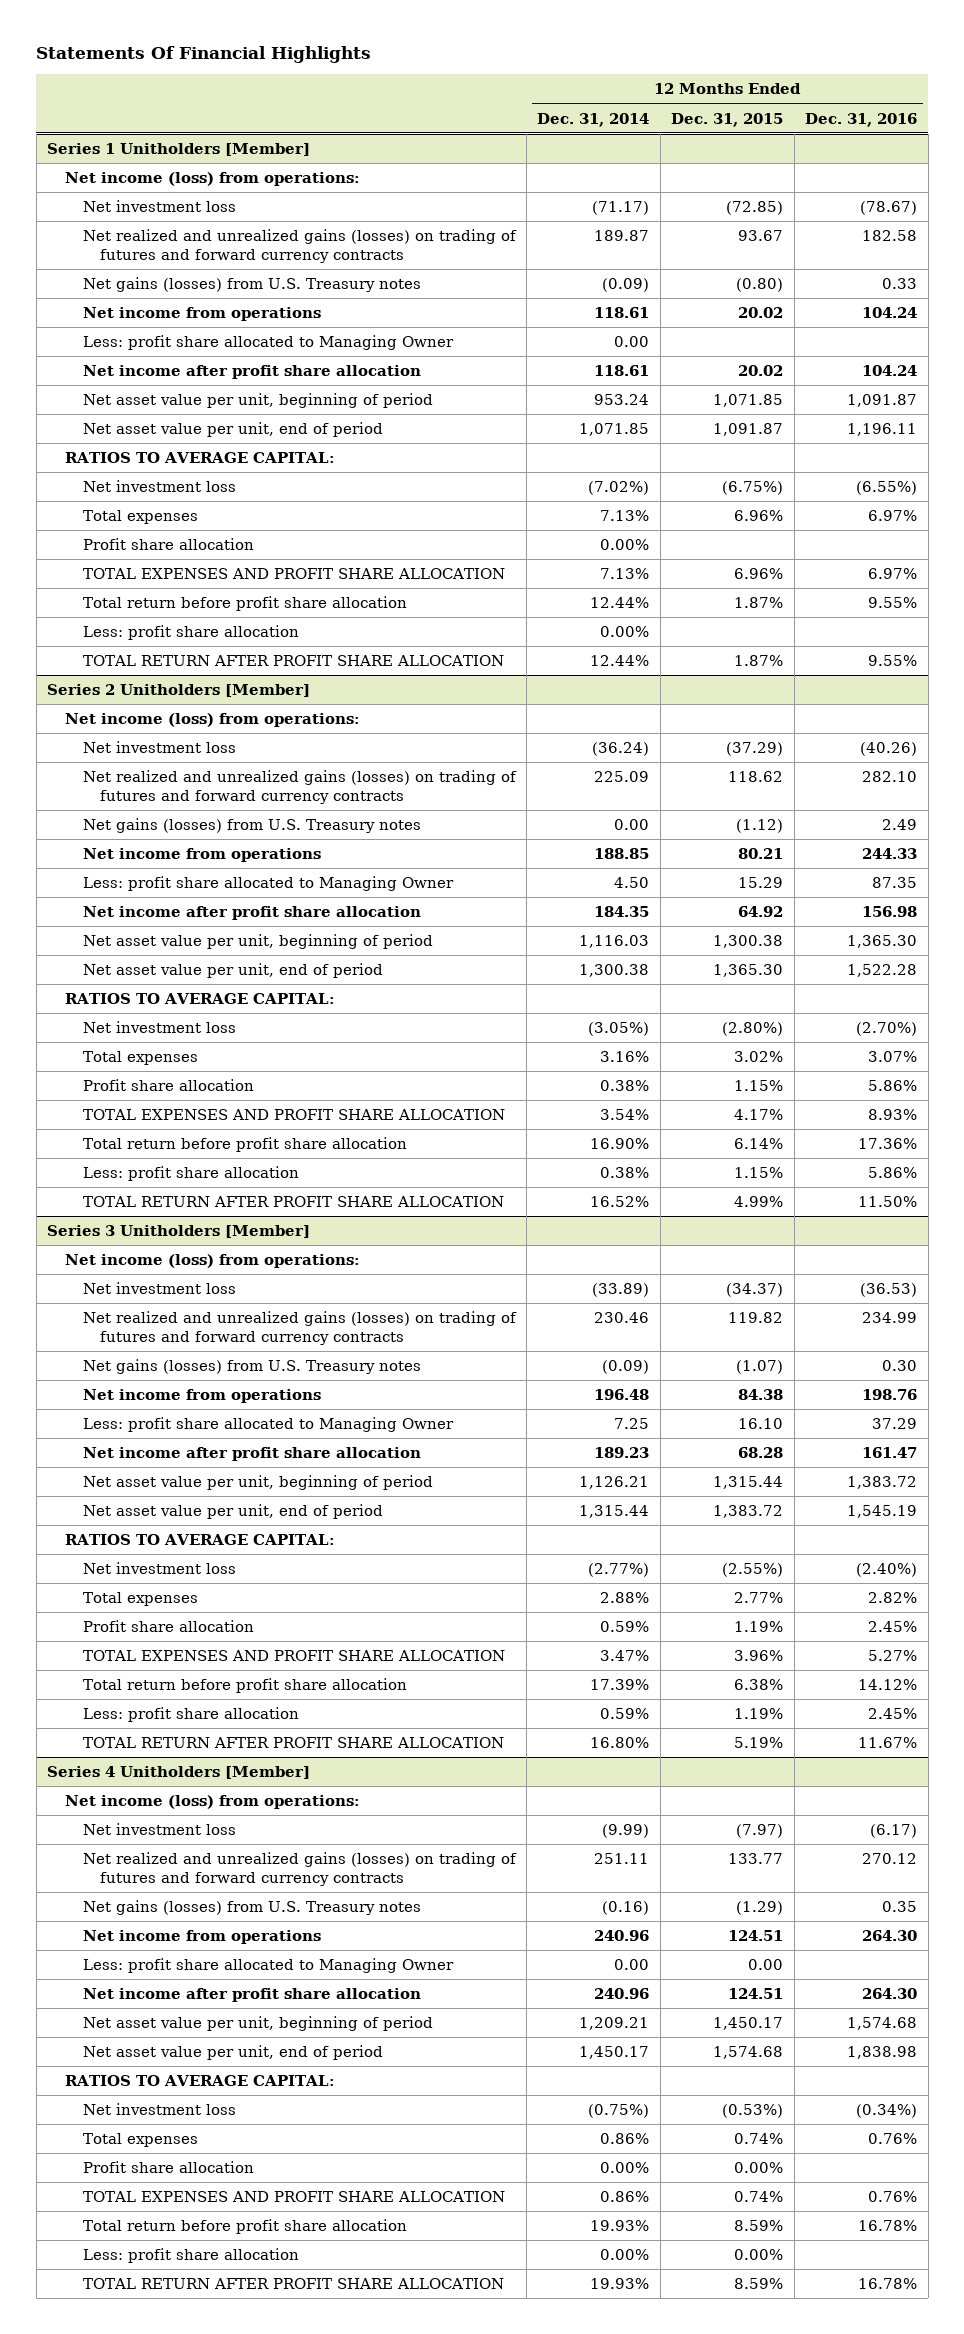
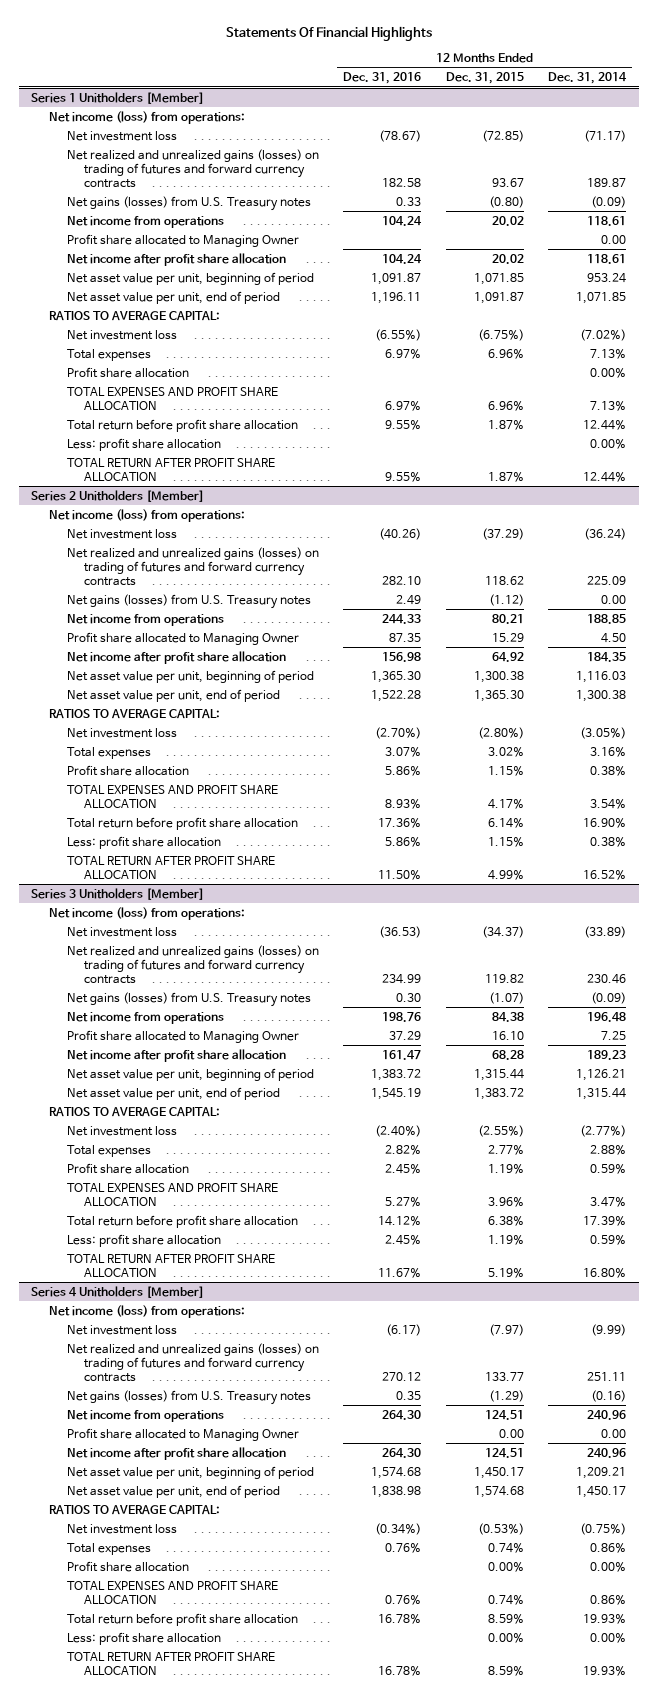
[82,335,454,351] Less: profit share allocated to Managing Owner -> [66,233,299,247] Profit share allocated to Managing Owner
[82,876,454,892] Less: profit share allocated to Managing Owner -> [66,631,299,645] Profit share allocated to Managing Owner
[82,1417,454,1433] Less: profit share allocated to Managing Owner -> [66,1029,299,1043] Profit share allocated to Managing Owner
[82,1958,454,1974] Less: profit share allocated to Managing Owner -> [66,1427,299,1441] Profit share allocated to Managing Owner

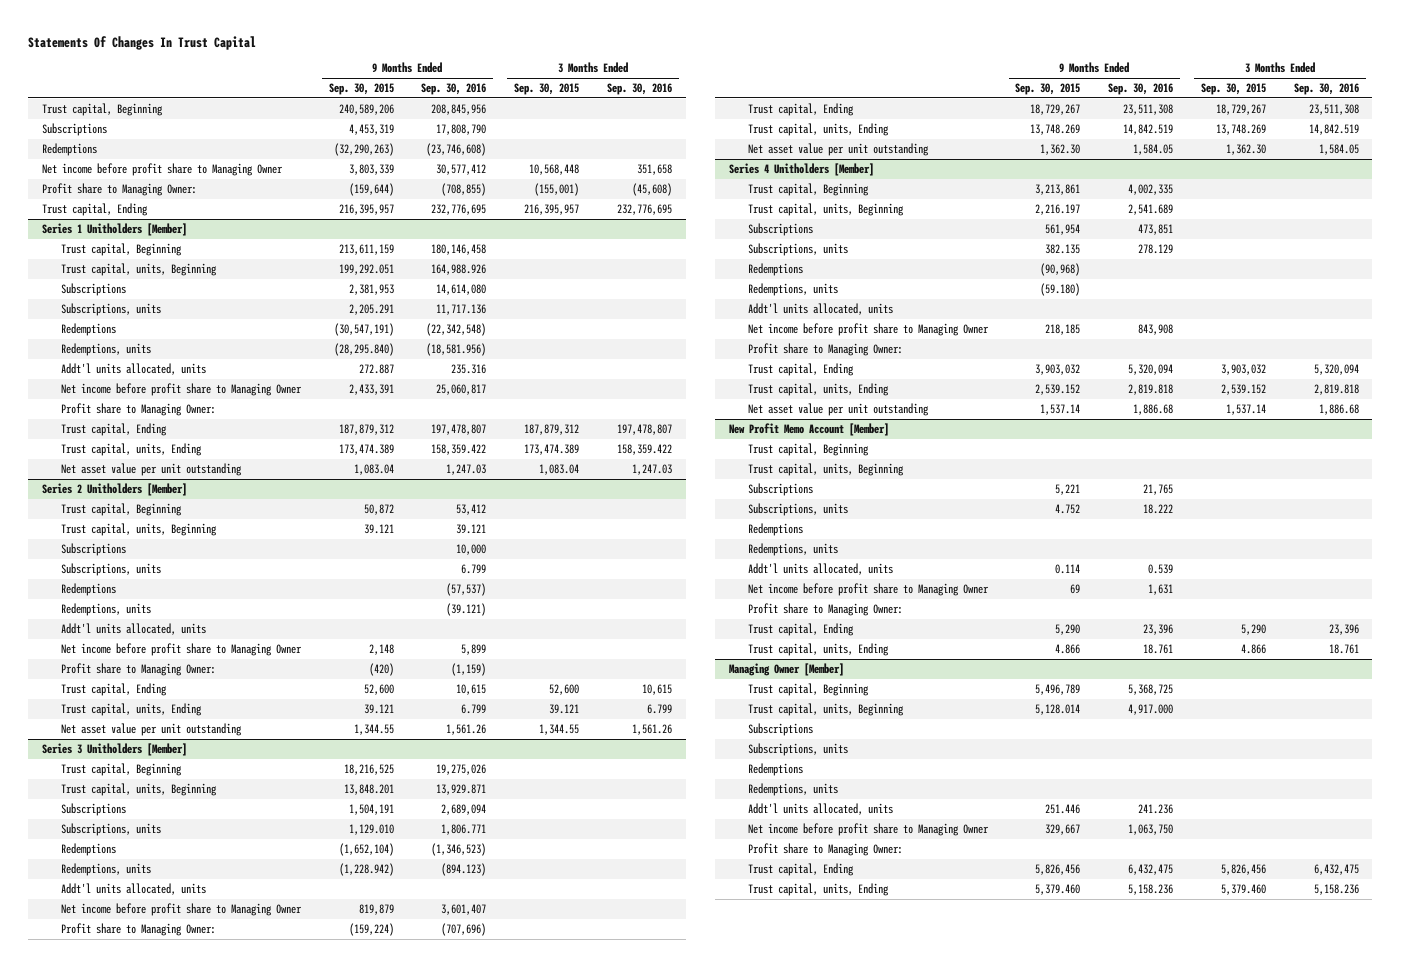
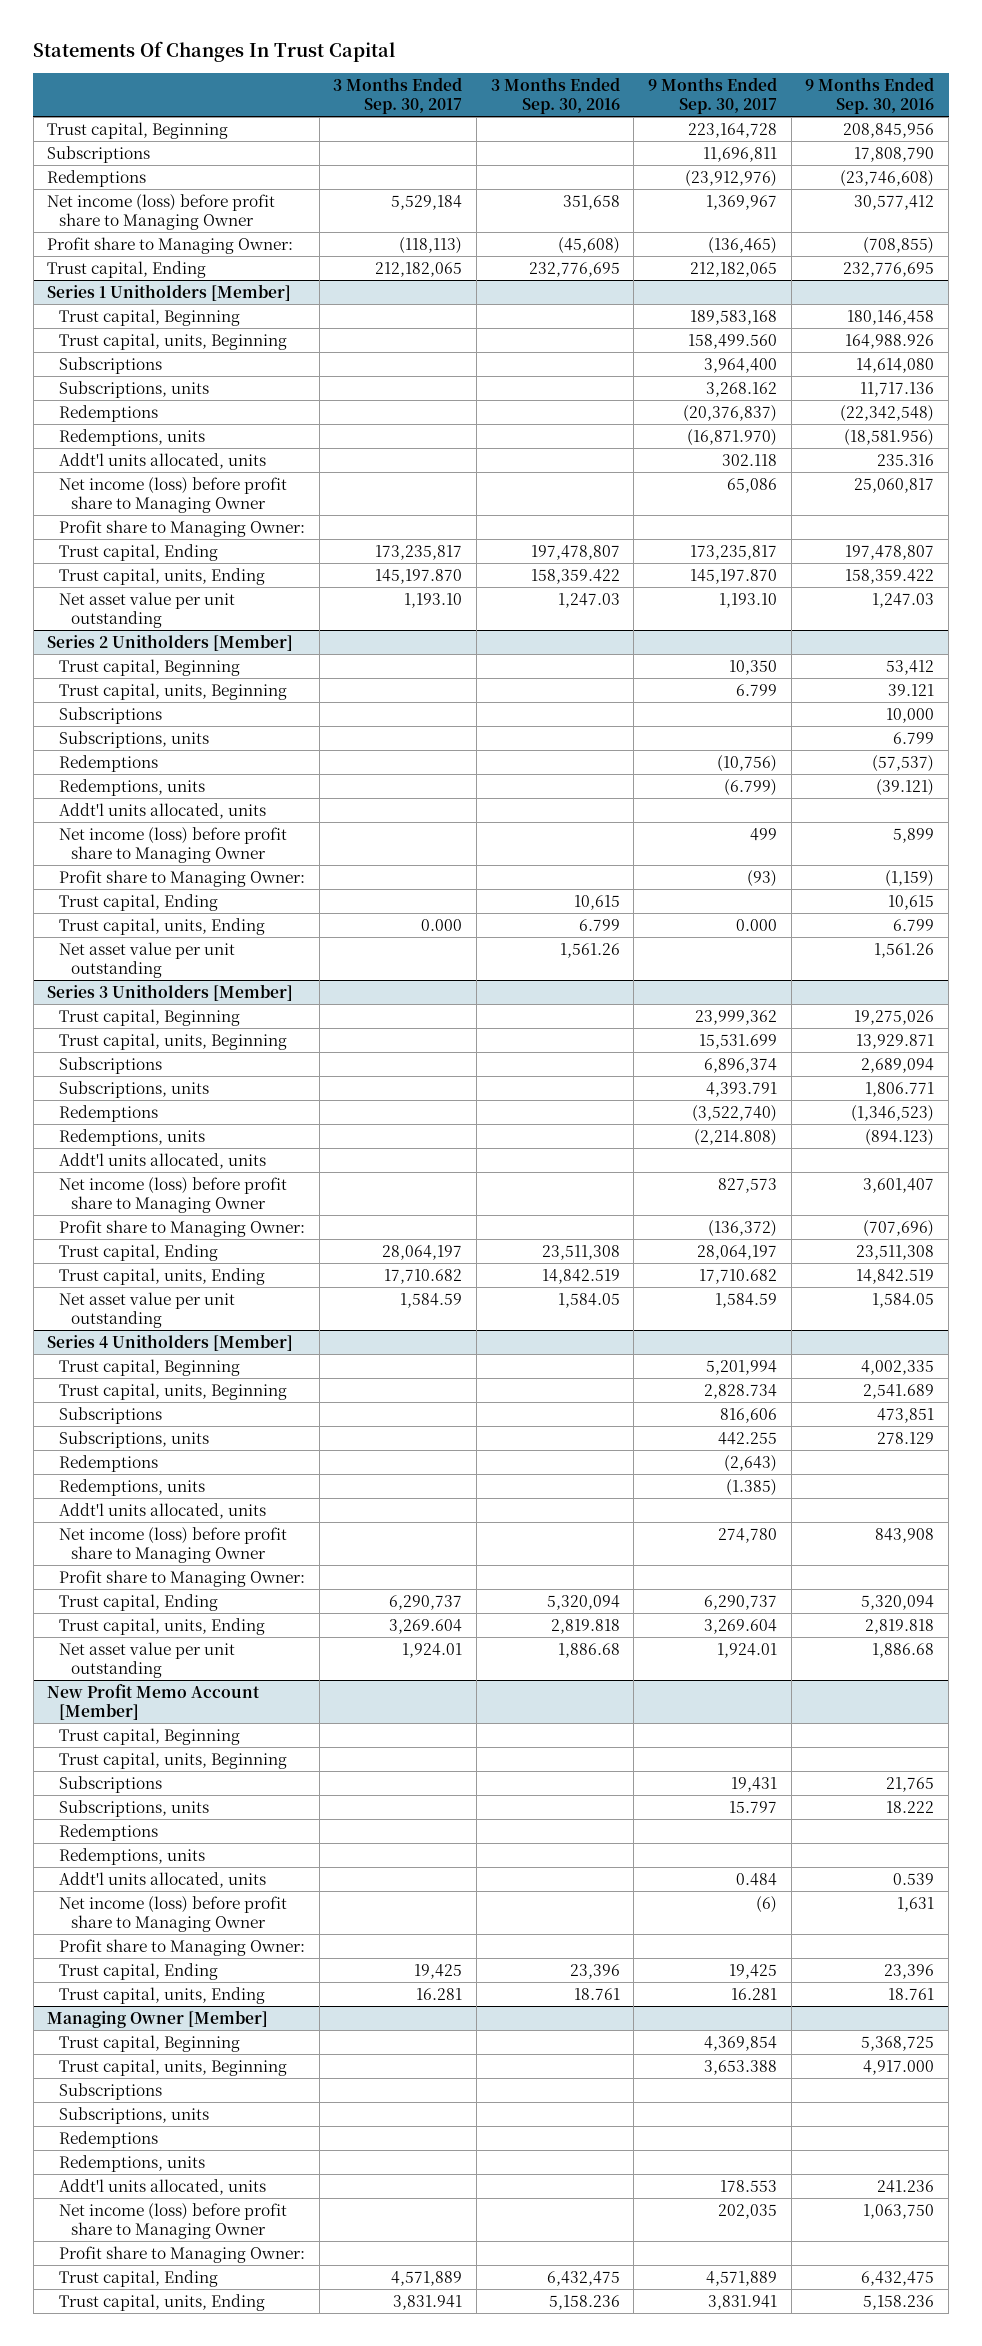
[328,82,394,95] Sep. 30, 2015 -> none
[513,82,579,95] Sep. 30, 2015 -> none
none -> [333,76,463,114] 3 Months Ended Sep. 30, 2017
none -> [648,76,778,114] 9 Months Ended Sep. 30, 2017
[42,162,284,176] Net income before profit share to Managing Owner -> [47,193,276,230] Net income (loss) before profit share to Managing Owner
[60,382,302,396] Net income before profit share to Managing Owner -> [58,476,287,513] Net income (loss) before profit share to Managing Owner
[60,642,302,656] Net income before profit share to Managing Owner -> [58,826,287,863] Net income (loss) before profit share to Managing Owner
[60,902,302,916] Net income before profit share to Managing Owner -> [58,1176,287,1213] Net income (loss) before profit share to Managing Owner
[747,322,989,336] Net income before profit share to Managing Owner -> [58,1526,287,1563] Net income (loss) before profit share to Managing Owner
[747,582,989,596] Net income before profit share to Managing Owner -> [58,1895,287,1932] Net income (loss) before profit share to Managing Owner
[747,822,989,836] Net income before profit share to Managing Owner -> [58,2202,287,2239] Net income (loss) before profit share to Managing Owner

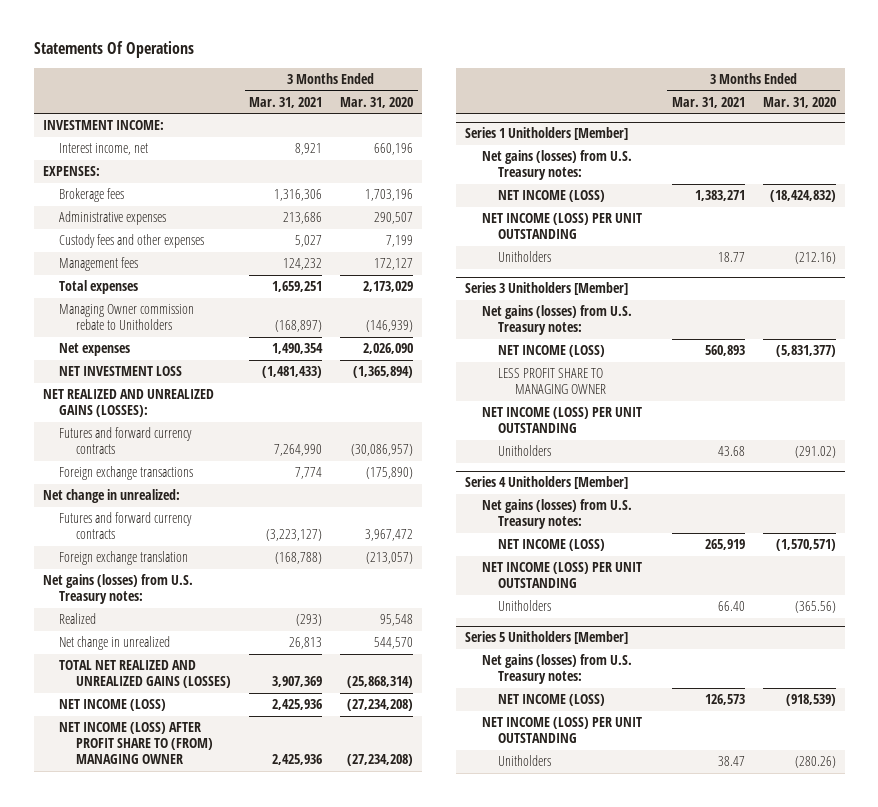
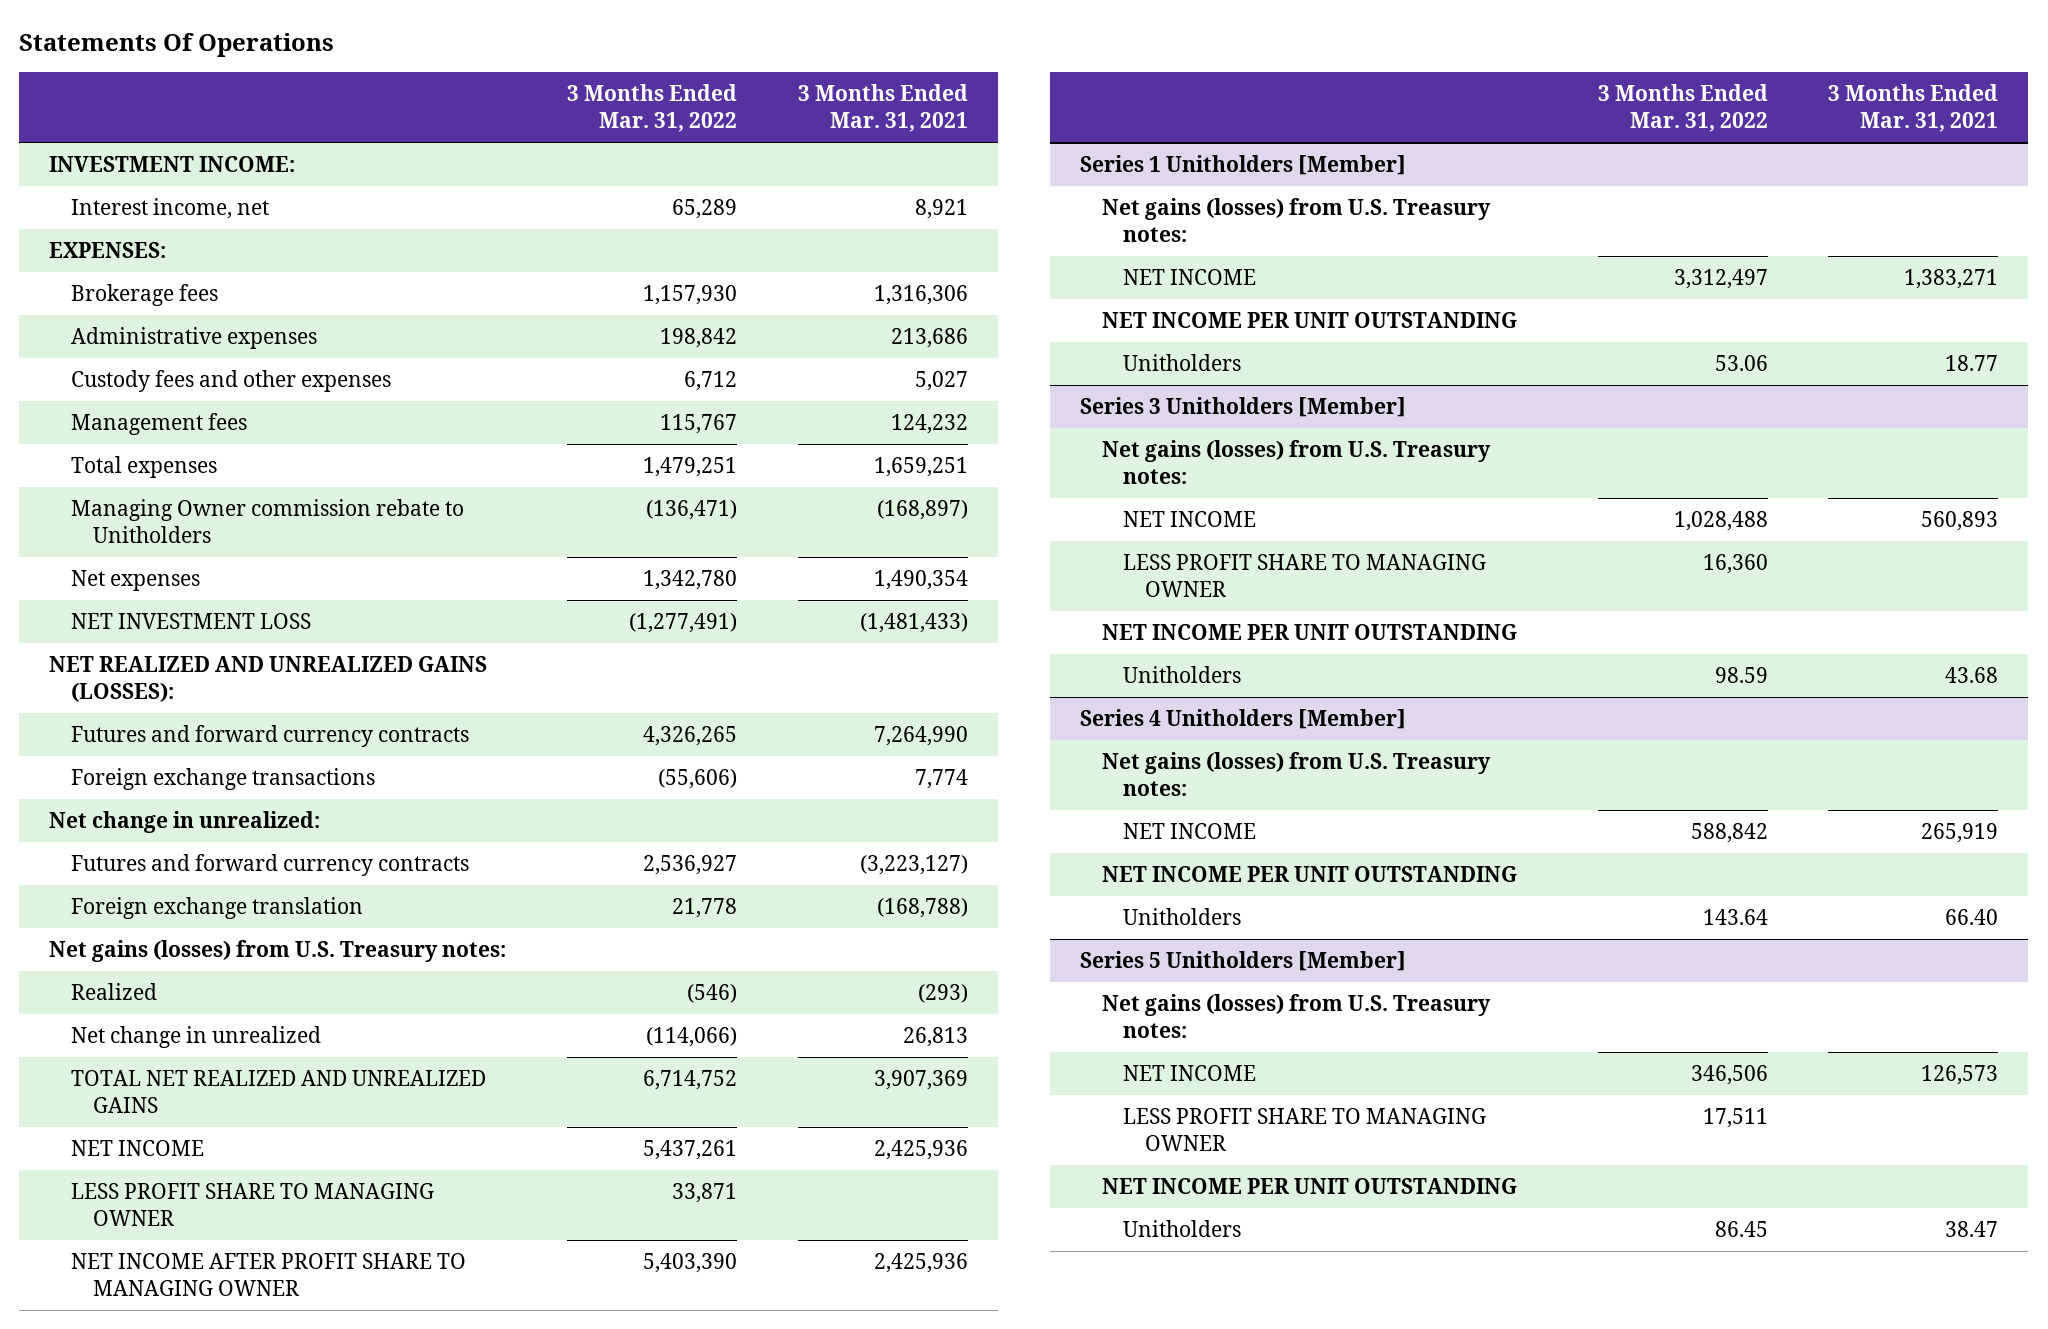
[340,96,414,108] Mar. 31, 2020 -> none
none -> [566,84,737,133] 3 Months Ended Mar. 31, 2022
[59,660,232,689] TOTAL NET REALIZED AND UNREALIZED GAINS (LOSSES) -> [70,1070,486,1113] TOTAL NET REALIZED AND UNREALIZED GAINS
[59,699,167,712] NET INCOME (LOSS) -> [70,1140,204,1157] NET INCOME
none -> [70,1183,434,1226] LESS PROFIT SHARE TO MANAGING OWNER
[59,722,214,765] NET INCOME (LOSS) AFTER PROFIT SHARE TO (FROM) MANAGING OWNER -> [70,1253,466,1296] NET INCOME AFTER PROFIT SHARE TO MANAGING OWNER
[498,190,606,203] NET INCOME (LOSS) -> [1123,269,1257,286] NET INCOME
[481,213,642,240] NET INCOME (LOSS) PER UNIT OUTSTANDING -> [1101,312,1517,329] NET INCOME PER UNIT OUTSTANDING
[498,345,606,358] NET INCOME (LOSS) -> [1123,511,1257,528] NET INCOME
[481,407,642,434] NET INCOME (LOSS) PER UNIT OUTSTANDING -> [1101,624,1517,641] NET INCOME PER UNIT OUTSTANDING
[498,539,606,552] NET INCOME (LOSS) -> [1123,823,1257,840] NET INCOME
[481,562,642,589] NET INCOME (LOSS) PER UNIT OUTSTANDING -> [1101,866,1517,883] NET INCOME PER UNIT OUTSTANDING
[498,694,606,707] NET INCOME (LOSS) -> [1123,1065,1257,1082] NET INCOME
none -> [1123,1108,1487,1151] LESS PROFIT SHARE TO MANAGING OWNER
[481,717,642,744] NET INCOME (LOSS) PER UNIT OUTSTANDING -> [1101,1178,1517,1195] NET INCOME PER UNIT OUTSTANDING

